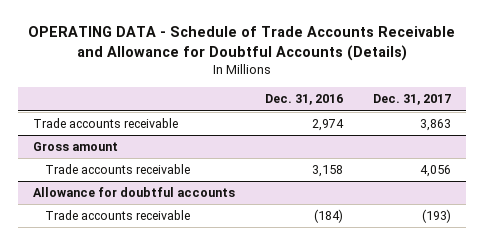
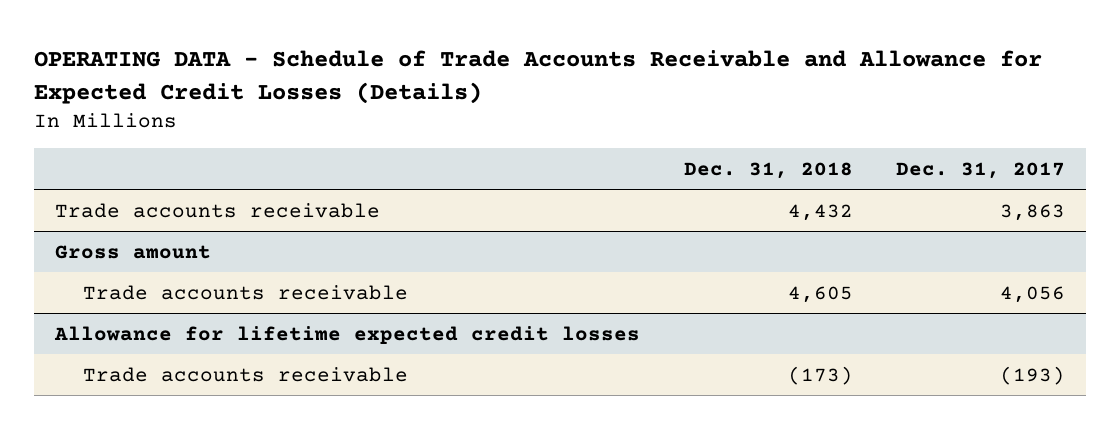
[27,26,455,62] OPERATING DATA - Schedule of Trade Accounts Receivable and Allowance for Doubtful Accounts (Details) -> [33,50,1042,104] OPERATING DATA - Schedule of Trade Accounts Receivable and Allowance for Expected Credit Losses (Details)
[264,94,343,106] Dec. 31, 2016 -> none
none -> [683,161,853,179] Dec. 31, 2018
[32,187,235,198] Allowance for doubtful accounts -> [54,325,641,344] Allowance for lifetime expected credit losses

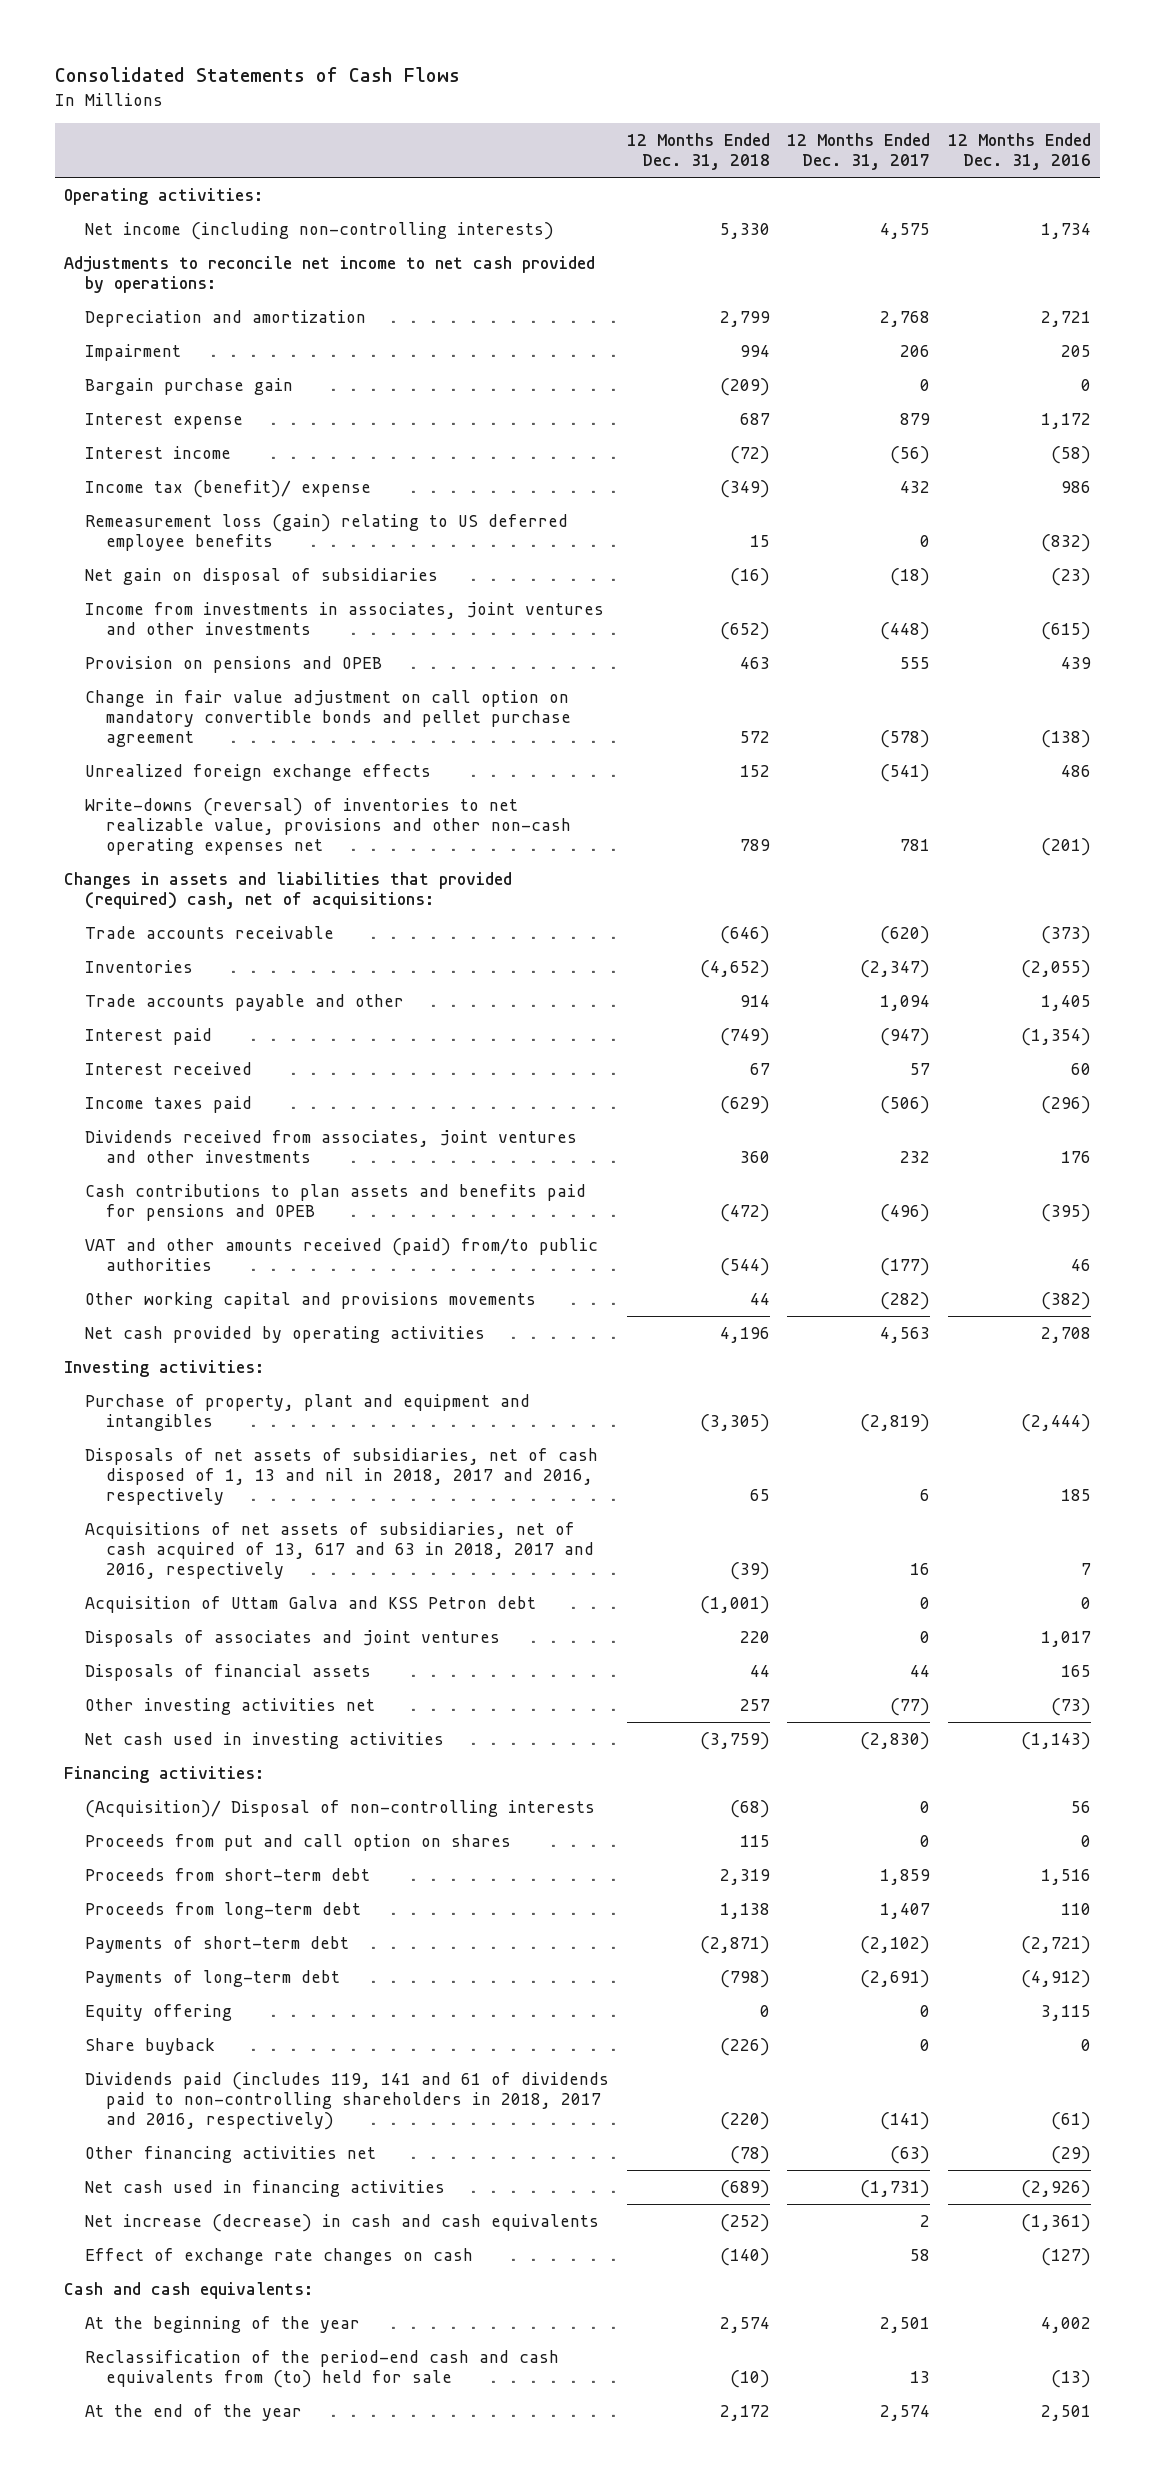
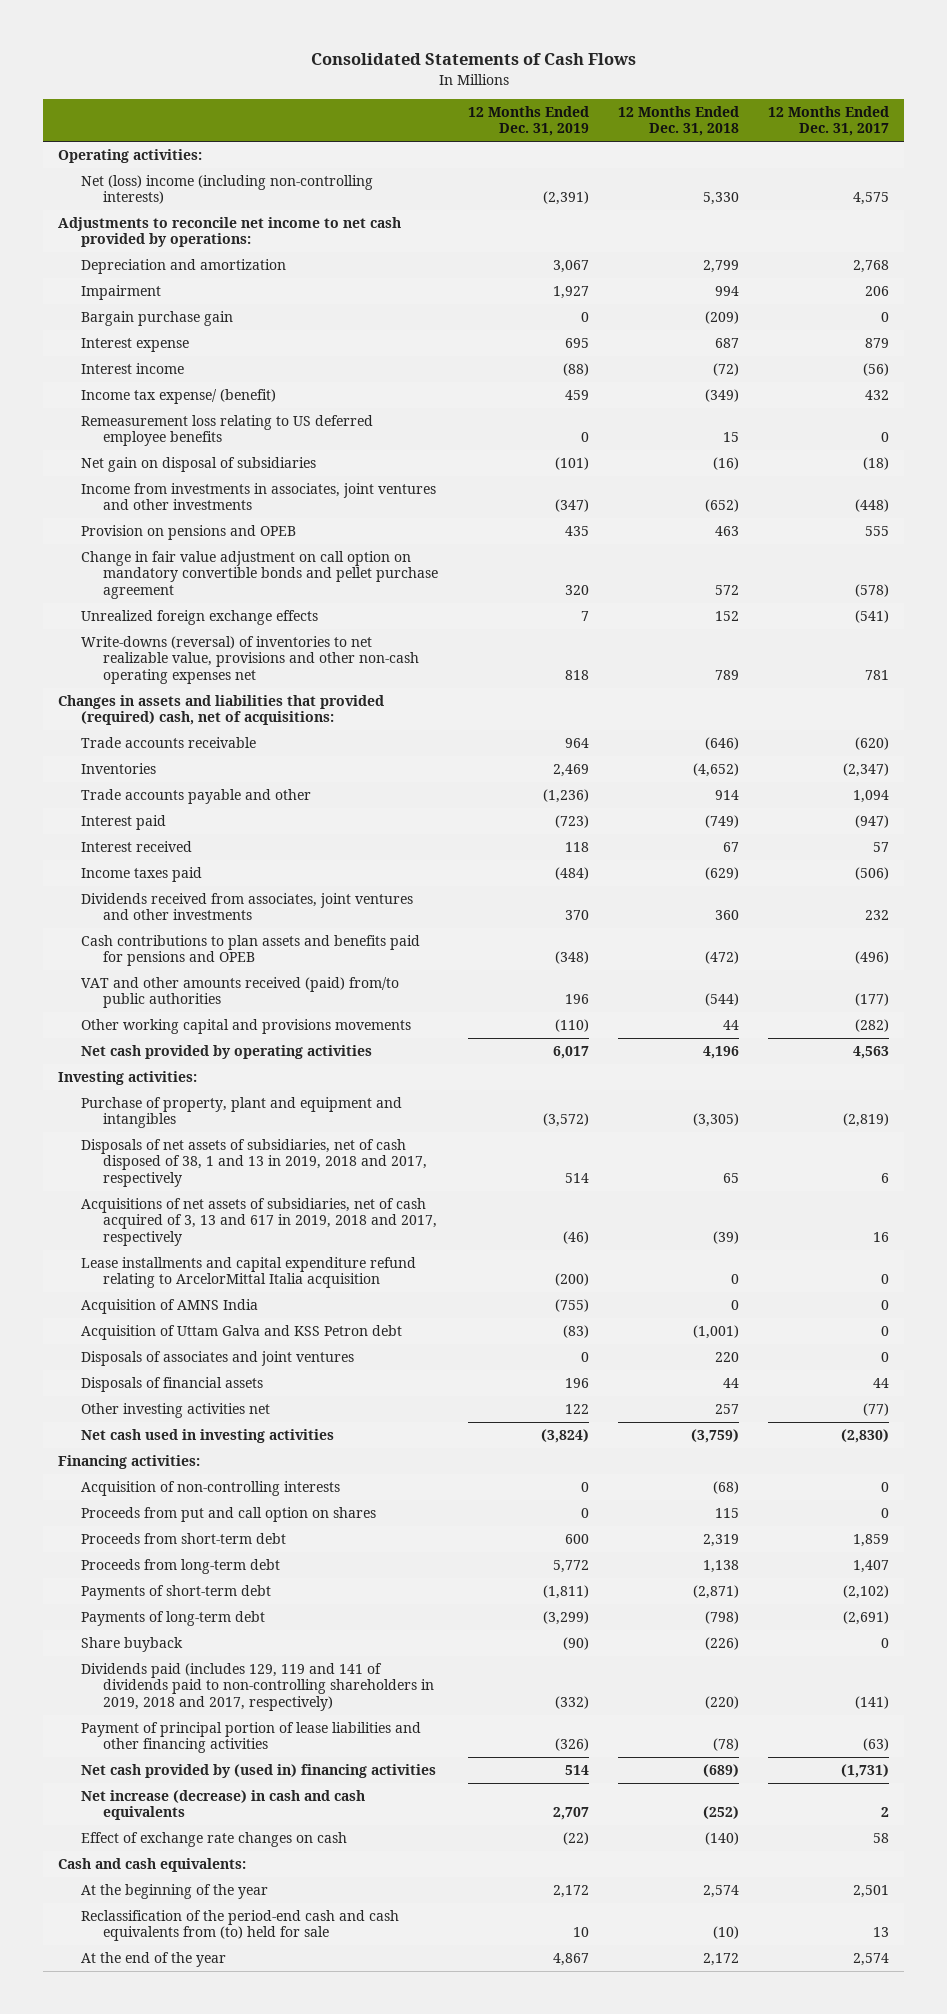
[948,132,1092,171] 12 Months Ended Dec. 31, 2016 -> none
none -> [467,105,589,137] 12 Months Ended Dec. 31, 2019
[84,221,554,240] Net income (including non-controlling interests) -> [80,174,373,205] Net (loss) income (including non-controlling interests)
[84,479,371,498] Income tax (benefit)/ expense -> [80,388,276,404] Income tax expense/ (benefit)
[84,513,568,552] Remeasurement loss (gain) relating to US deferred employee benefits -> [80,414,373,447] Remeasurement loss relating to US deferred employee benefits
[84,1447,598,1506] Disposals of net assets of subsidiaries, net of cash disposed of 1, 13 and nil in 2018, 2017 and 2016, respectively -> [80,1138,428,1187] Disposals of net assets of subsidiaries, net of cash disposed of 38, 1 and 13 in 2019, 2018 and 2017, respectively
[84,1521,595,1580] Acquisitions of net assets of subsidiaries, net of cash acquired of 13, 617 and 63 in 2018, 2017 and 2016, respectively -> [80,1197,438,1246] Acquisitions of net assets of subsidiaries, net of cash acquired of 3, 13 and 617 in 2019, 2018 and 2017, respectively
none -> [80,1256,416,1289] Lease installments and capital expenditure refund relating to ArcelorMittal Italia acquisition
none -> [80,1298,258,1314] Acquisition of AMNS India
[84,1799,595,1818] (Acquisition)/ Disposal of non-controlling interests -> [80,1480,340,1496] Acquisition of non-controlling interests
[84,2003,232,2021] Equity offering -> none
[84,2071,609,2131] Dividends paid (includes 119, 141 and 61 of dividends paid to non-controlling shareholders in 2018, 2017 and 2016, respectively) -> [80,1662,435,1711] Dividends paid (includes 129, 119 and 141 of dividends paid to non-controlling shareholders in 2019, 2018 and 2017, respectively)
[84,2145,376,2163] Other financing activities net -> [80,1721,421,1754] Payment of principal portion of lease liabilities and other financing activities
[84,2179,445,2197] Net cash used in financing activities -> [80,1763,436,1778] Net cash provided by (used in) financing activities

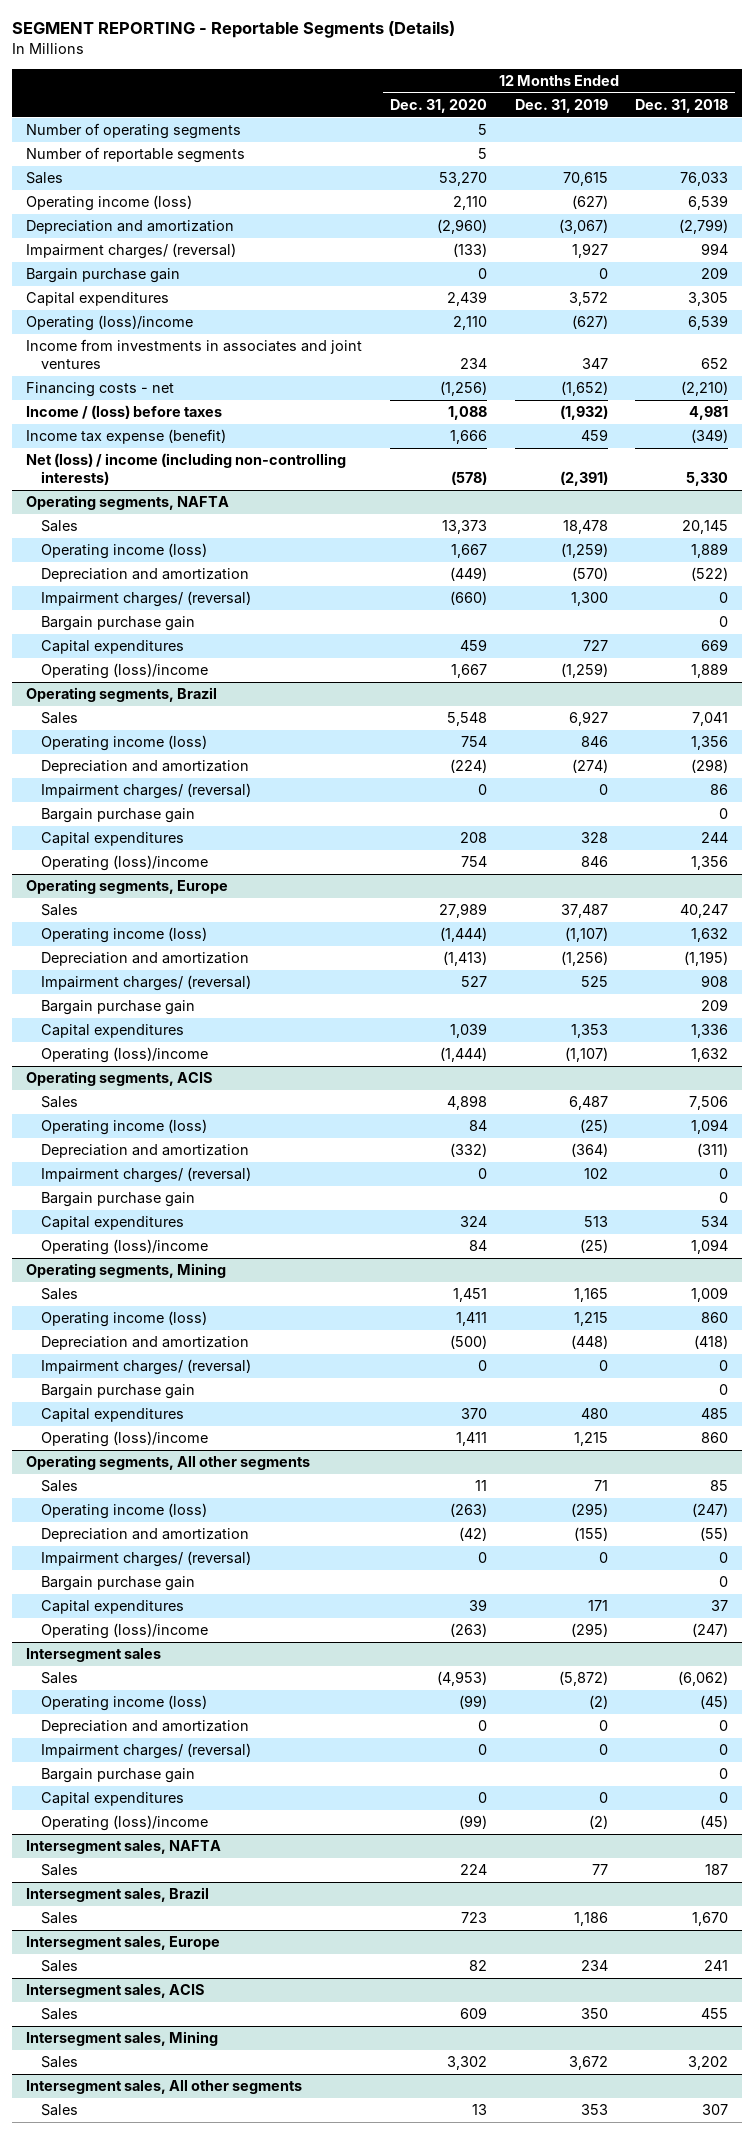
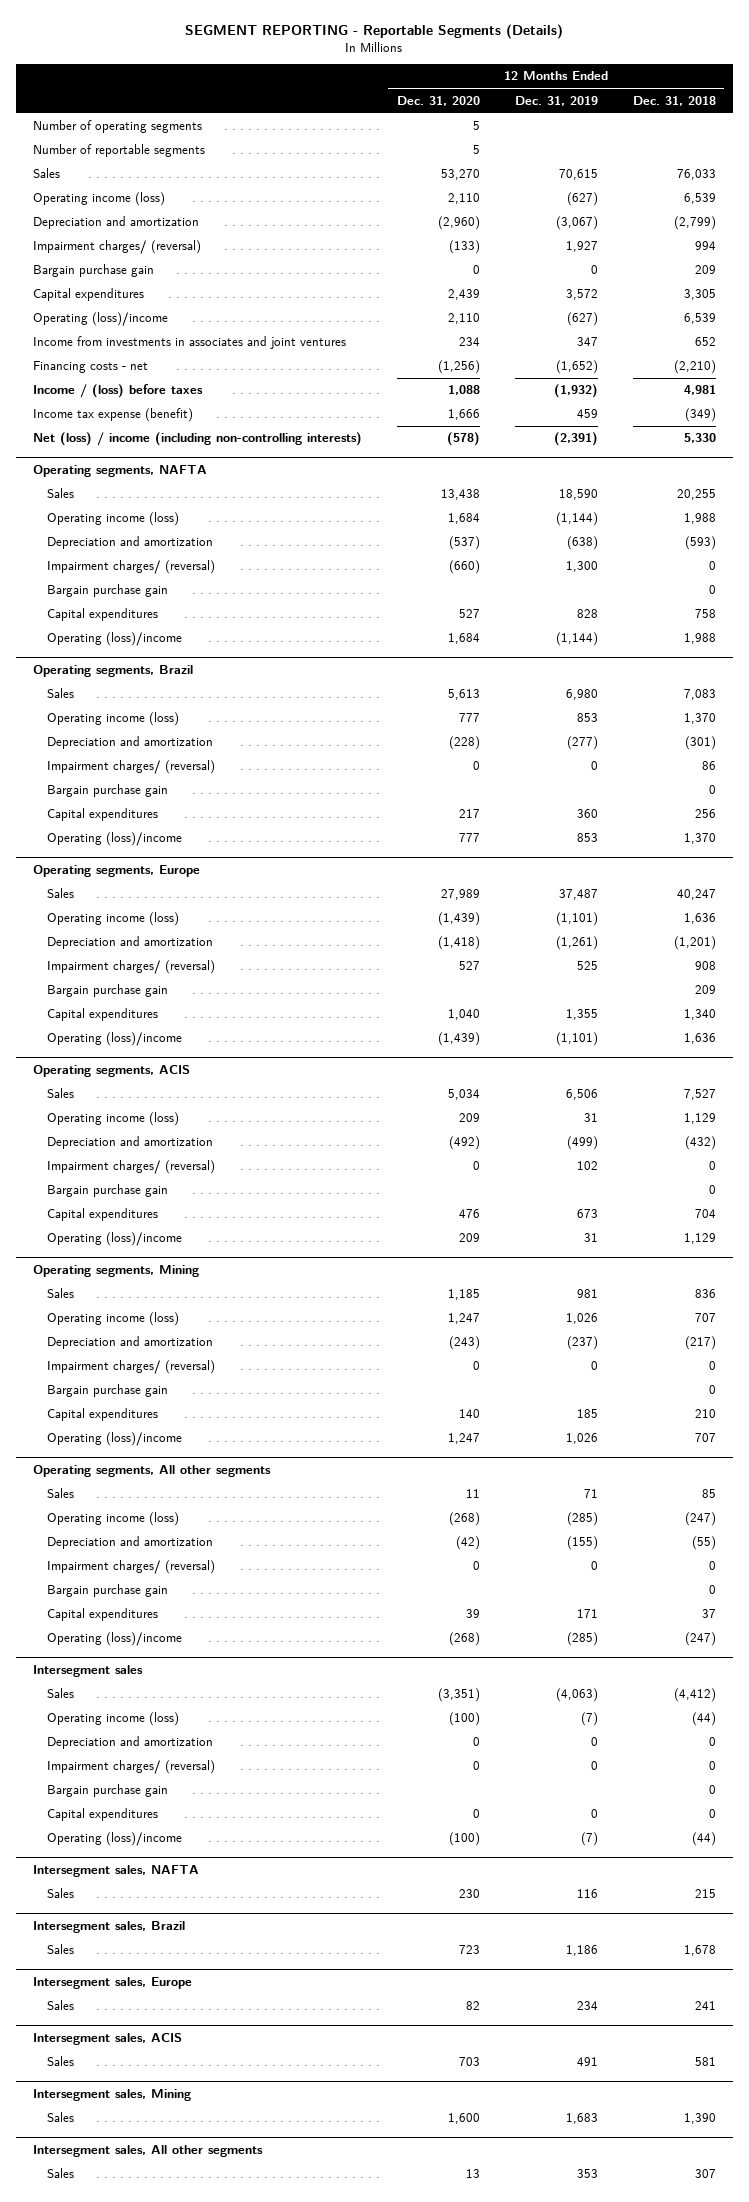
[441,520,487,535] 13,373 -> [441,489,481,501] 13,438
[562,520,608,535] 18,478 -> [558,489,598,501] 18,590
[682,520,729,535] 20,145 -> [676,489,716,501] 20,255
[450,544,487,559] 1,667 -> [448,513,481,525] 1,684
[560,543,608,559] (1,259) -> [555,512,598,527] (1,144)
[691,543,729,559] 1,889 -> [683,513,716,525] 1,988
[449,567,487,582] (449) -> [449,536,481,551] (537)
[571,567,608,582] (570) -> [566,536,598,551] (638)
[691,567,729,582] (522) -> [684,536,716,551] (593)
[459,639,487,652] 459 -> [459,609,481,619] 527
[582,640,608,652] 727 -> [576,609,598,619] 828
[701,639,729,652] 669 -> [694,609,716,619] 758
[450,664,487,679] 1,667 -> [448,633,481,645] 1,684
[560,663,608,679] (1,259) -> [555,632,598,647] (1,144)
[691,663,729,679] 1,889 -> [683,633,716,645] 1,988
[446,712,487,727] 5,548 -> [448,689,481,701] 5,613
[568,711,608,727] 6,927 -> [565,689,598,701] 6,980
[692,712,729,727] 7,041 -> [683,689,716,701] 7,083
[460,736,487,748] 754 -> [459,713,481,723] 777
[580,736,608,748] 846 -> [576,713,598,723] 853
[691,736,729,751] 1,356 -> [683,713,716,725] 1,370
[449,759,487,774] (224) -> [449,736,481,751] (228)
[571,759,608,774] (274) -> [566,736,598,751] (277)
[691,759,729,774] (298) -> [684,736,716,751] (301)
[459,832,487,844] 208 -> [459,809,481,819] 217
[580,832,608,844] 328 -> [576,809,598,819] 360
[701,832,729,844] 244 -> [694,809,716,819] 256
[460,856,487,868] 754 -> [459,833,481,843] 777
[580,856,608,868] 846 -> [576,833,598,843] 853
[691,856,729,871] 1,356 -> [683,833,716,845] 1,370
[439,927,487,943] (1,444) -> [438,912,481,927] (1,439)
[564,927,608,943] (1,107) -> [555,912,598,927] (1,101)
[691,928,729,943] 1,632 -> [683,913,716,925] 1,636
[442,951,487,967] (1,413) -> [438,936,481,951] (1,418)
[560,951,608,967] (1,256) -> [555,936,598,951] (1,261)
[684,951,729,967] (1,195) -> [673,936,716,951] (1,201)
[449,1023,487,1039] 1,039 -> [448,1009,481,1021] 1,040
[570,1024,608,1039] 1,353 -> [565,1009,598,1021] 1,355
[691,1024,729,1039] 1,336 -> [683,1009,716,1021] 1,340
[439,1047,487,1063] (1,444) -> [438,1032,481,1047] (1,439)
[564,1047,608,1063] (1,107) -> [555,1032,598,1047] (1,101)
[691,1048,729,1063] 1,632 -> [683,1033,716,1045] 1,636
[446,1095,487,1111] 4,898 -> [448,1089,481,1101] 5,034
[568,1096,608,1111] 6,487 -> [565,1089,598,1101] 6,506
[689,1096,729,1111] 7,506 -> [683,1089,716,1101] 7,527
[468,1120,487,1132] 84 -> [459,1113,481,1123] 209
[579,1119,608,1134] (25) -> [583,1113,598,1123] 31
[691,1119,729,1135] 1,094 -> [683,1113,716,1125] 1,129
[449,1143,487,1158] (332) -> [449,1136,481,1151] (492)
[570,1143,608,1158] (364) -> [566,1136,598,1151] (499)
[697,1143,729,1158] (311) -> [684,1136,716,1151] (432)
[459,1216,487,1228] 324 -> [459,1209,481,1219] 476
[583,1216,608,1228] 513 -> [576,1209,598,1219] 673
[701,1216,729,1228] 534 -> [694,1209,716,1219] 704
[468,1240,487,1252] 84 -> [459,1233,481,1243] 209
[579,1239,608,1254] (25) -> [583,1233,598,1243] 31
[691,1239,729,1255] 1,094 -> [683,1233,716,1245] 1,129
[452,1288,487,1303] 1,451 -> [448,1289,481,1301] 1,185
[573,1288,608,1303] 1,165 -> [576,1289,598,1299] 981
[691,1287,729,1303] 1,009 -> [694,1289,716,1299] 836
[455,1312,487,1327] 1,411 -> [448,1313,481,1325] 1,247
[573,1312,608,1327] 1,215 -> [565,1313,598,1325] 1,026
[701,1312,729,1324] 860 -> [694,1313,716,1323] 707
[449,1335,487,1350] (500) -> [449,1336,481,1351] (243)
[570,1335,608,1350] (448) -> [566,1336,598,1351] (237)
[694,1335,729,1350] (418) -> [684,1336,716,1351] (217)
[460,1408,487,1420] 370 -> [459,1409,481,1419] 140
[580,1408,608,1420] 480 -> [576,1409,598,1419] 185
[701,1408,729,1420] 485 -> [694,1409,716,1419] 210
[455,1432,487,1447] 1,411 -> [448,1433,481,1445] 1,247
[573,1432,608,1447] 1,215 -> [565,1433,598,1445] 1,026
[701,1432,729,1444] 860 -> [694,1433,716,1443] 707
[449,1503,487,1518] (263) -> [449,1512,481,1527] (268)
[570,1503,608,1518] (295) -> [566,1512,598,1527] (285)
[449,1623,487,1638] (263) -> [449,1632,481,1647] (268)
[570,1623,608,1638] (295) -> [566,1632,598,1647] (285)
[436,1671,487,1687] (4,953) -> [438,1688,481,1703] (3,351)
[558,1671,608,1687] (5,872) -> [555,1688,598,1703] (4,063)
[678,1671,729,1687] (6,062) -> [673,1688,716,1703] (4,412)
[458,1695,487,1710] (99) -> [449,1712,481,1727] (100)
[588,1695,608,1710] (2) -> [580,1712,598,1727] (7)
[700,1695,729,1710] (45) -> [691,1712,716,1727] (44)
[458,1815,487,1830] (99) -> [449,1832,481,1847] (100)
[588,1815,608,1830] (2) -> [580,1832,598,1847] (7)
[700,1815,729,1830] (45) -> [691,1832,716,1847] (44)
[459,1864,487,1876] 224 -> [459,1889,481,1899] 230
[591,1864,608,1876] 77 -> [576,1889,598,1899] 116
[705,1864,729,1876] 187 -> [694,1889,716,1899] 215
[692,1912,729,1927] 1,670 -> [683,1945,716,1957] 1,678
[459,2007,487,2020] 609 -> [459,2057,481,2067] 703
[580,2008,608,2020] 350 -> [576,2057,598,2067] 491
[701,2008,729,2020] 455 -> [694,2057,716,2067] 581
[446,2056,487,2071] 3,302 -> [448,2113,481,2125] 1,600
[568,2056,608,2071] 3,672 -> [565,2113,598,2125] 1,683
[688,2056,729,2071] 3,202 -> [683,2113,716,2125] 1,390

